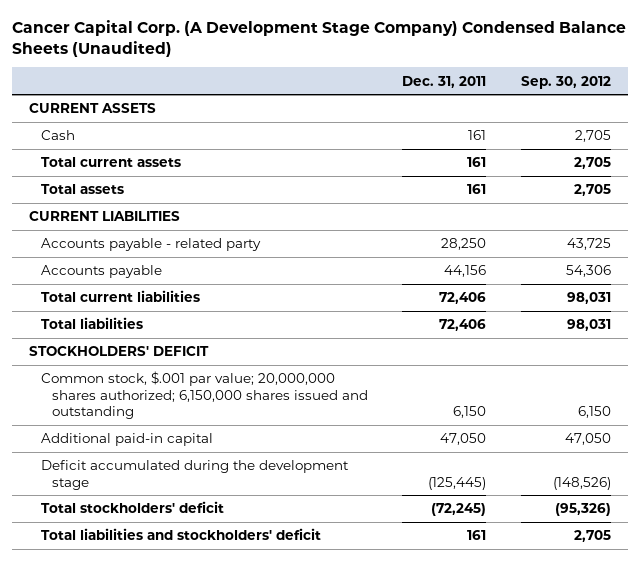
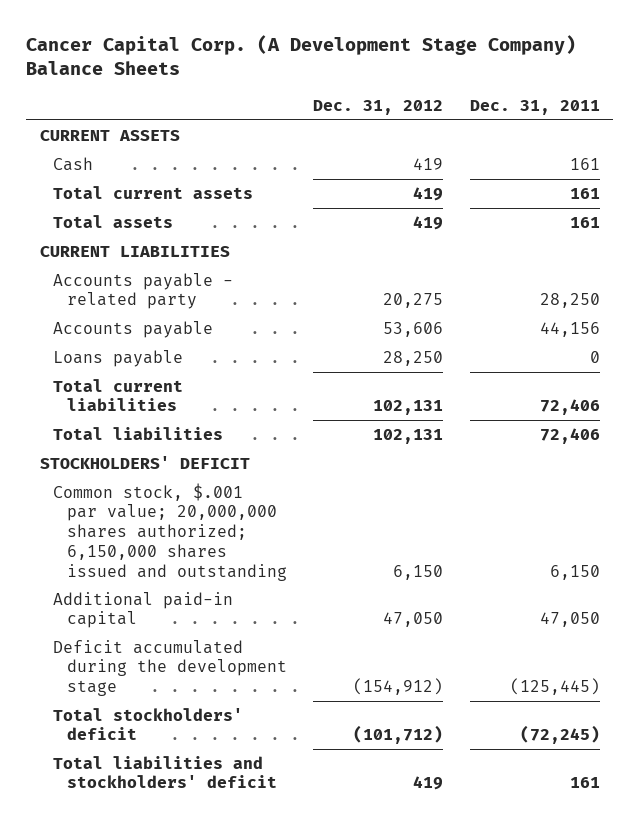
[12,20,627,57] Cancer Capital Corp. (A Development Stage Company) Condensed Balance Sheets (Unaudited) -> [26,34,577,76] Cancer Capital Corp. (A Development Stage Company) Balance Sheets
[521,75,612,89] Sep. 30, 2012 -> none
none -> [313,99,444,115] Dec. 31, 2012
none -> [53,349,184,367] Loans payable

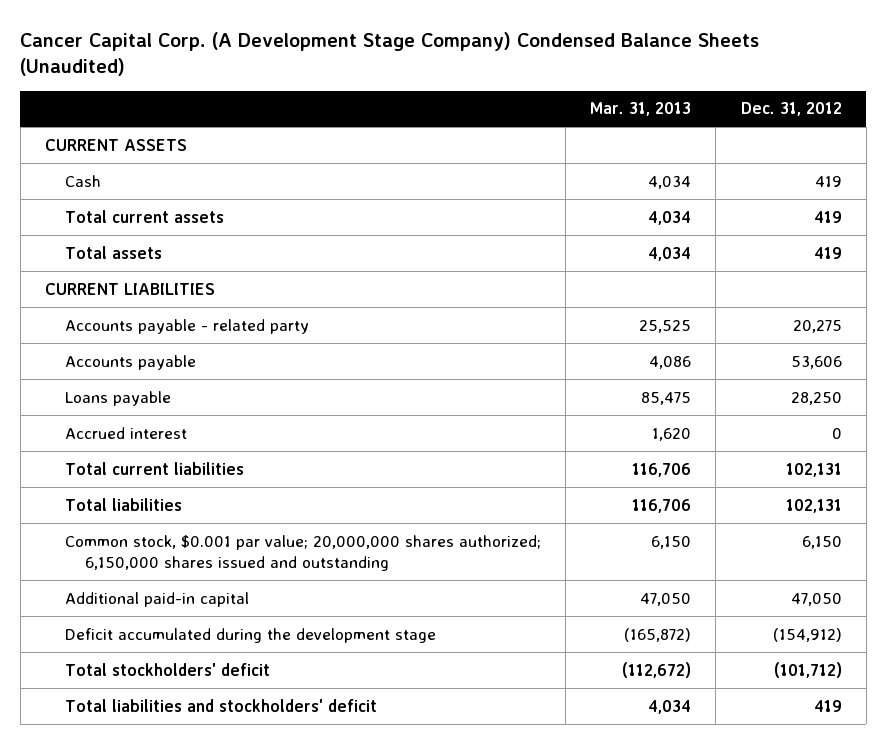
[26,34,577,76] Cancer Capital Corp. (A Development Stage Company) Balance Sheets -> [20,31,760,77] Cancer Capital Corp. (A Development Stage Company) Condensed Balance Sheets (Unaudited)
[469,99,600,115] Dec. 31, 2011 -> none
none -> [590,102,692,117] Mar. 31, 2013
none -> [64,426,187,439] Accrued interest
[39,455,250,469] STOCKHOLDERS' DEFICIT -> none
[53,482,287,581] Common stock, $.001 par value; 20,000,000 shares authorized; 6,150,000 shares issued and outstanding -> [64,534,541,572] Common stock, $0.001 par value; 20,000,000 shares authorized; 6,150,000 shares issued and outstanding

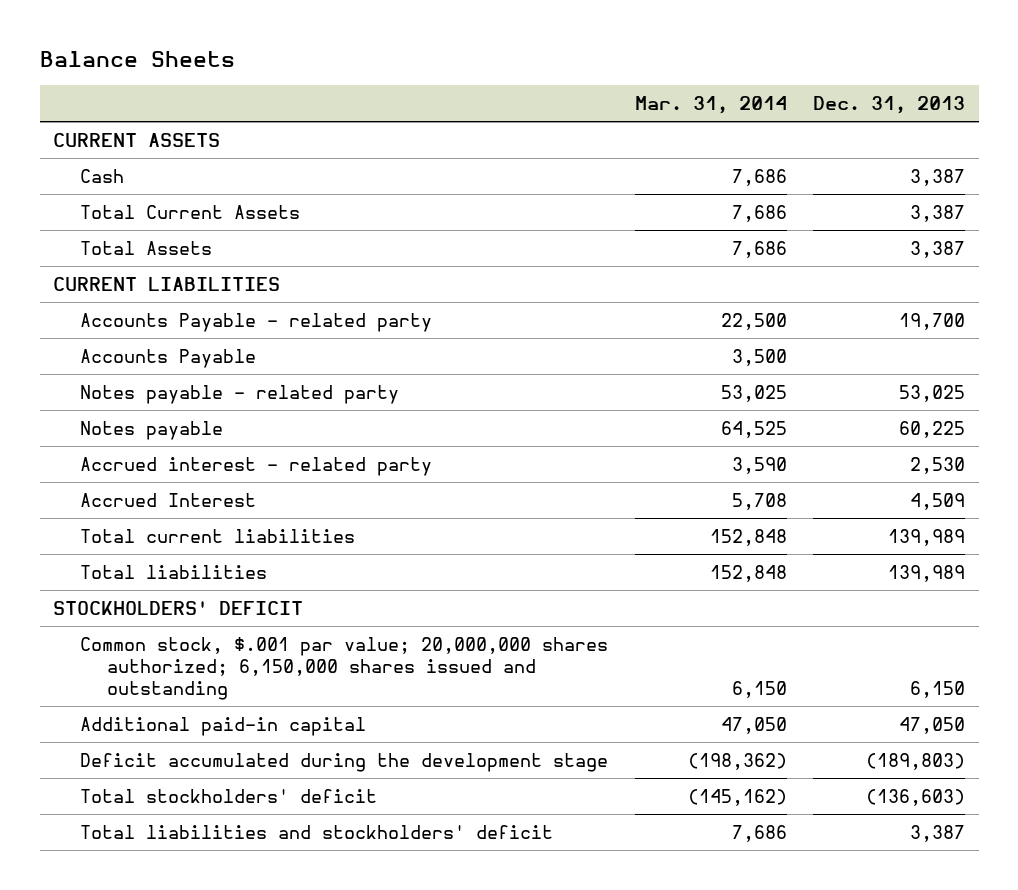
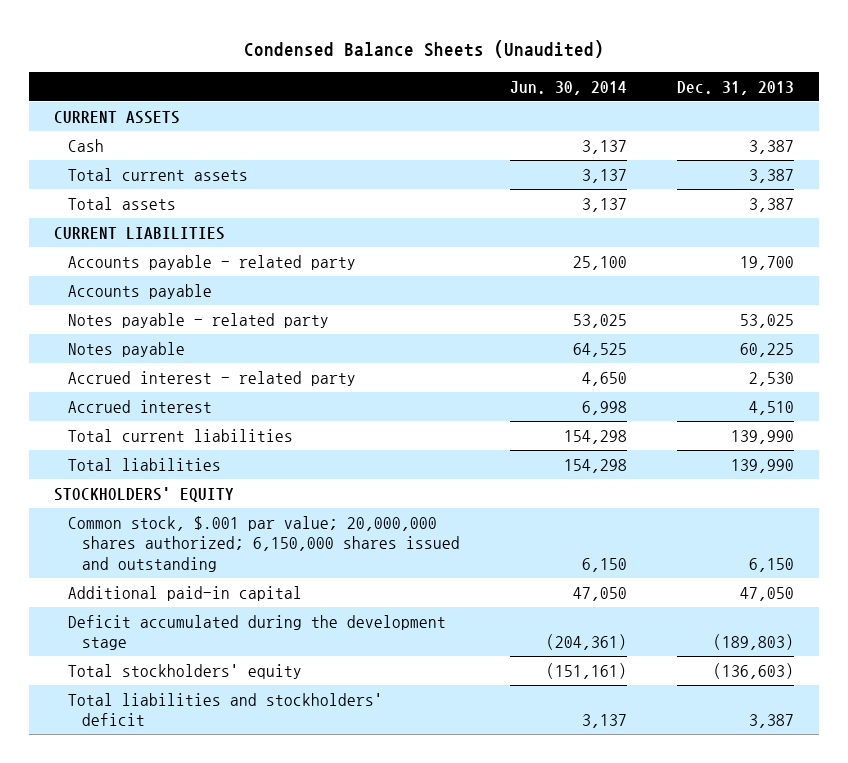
[39,51,235,68] Balance Sheets -> [244,39,605,58] Condensed Balance Sheets (Unaudited)
[634,95,787,114] Mar. 31, 2014 -> none
none -> [510,80,628,95] Jun. 30, 2014
[79,204,300,219] Total Current Assets -> [68,167,249,181] Total current assets
[79,240,212,255] Total Assets -> [68,196,177,210] Total assets
[79,312,432,332] Accounts Payable - related party -> [68,254,357,270] Accounts payable - related party
[79,348,256,368] Accounts Payable -> [68,283,213,299] Accounts payable
[79,492,256,507] Accrued Interest -> [68,399,213,413] Accrued interest
[910,492,966,510] 4,509 -> [749,400,795,415] 4,510
[888,528,966,546] 139,989 -> [731,429,795,444] 139,990
[888,564,966,582] 139,989 -> [731,458,795,473] 139,990
[52,600,303,615] STOCKHOLDERS' DEFICIT -> [54,486,235,502] STOCKHOLDERS' EQUITY
[79,788,377,803] Total stockholders' deficit -> [68,663,303,679] Total stockholders' equity

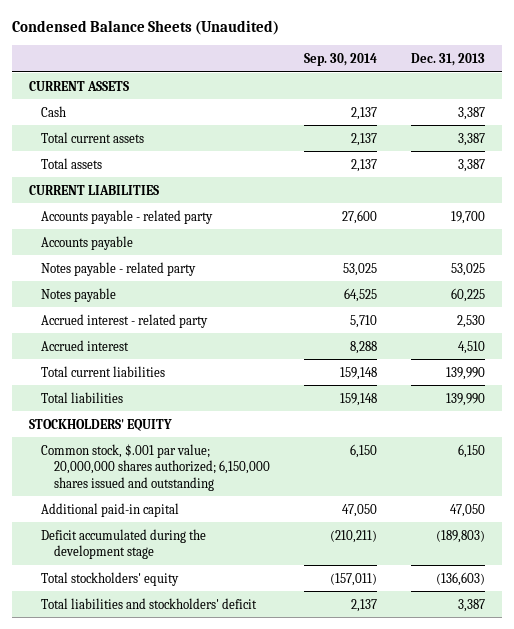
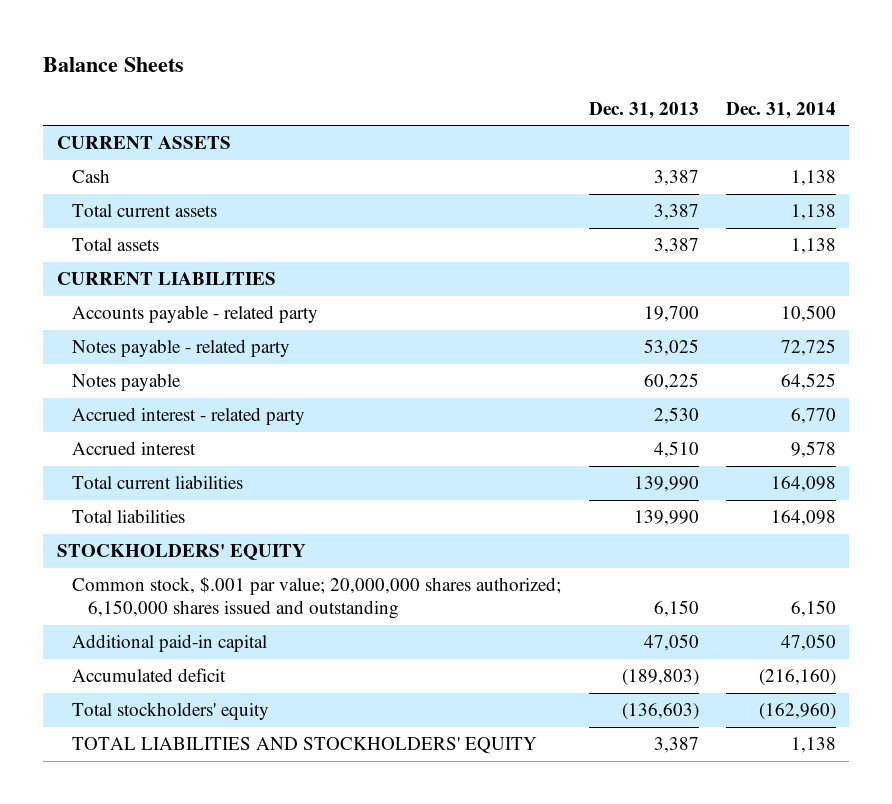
[12,20,280,36] Condensed Balance Sheets (Unaudited) -> [43,57,185,73] Balance Sheets
[303,52,377,66] Sep. 30, 2014 -> none
none -> [725,101,836,119] Dec. 31, 2014
[41,235,134,250] Accounts payable -> none
[41,528,207,560] Deficit accumulated during the development stage -> [72,668,227,683] Accumulated deficit
[41,597,258,609] Total liabilities and stockholders' deficit -> [72,737,538,755] TOTAL LIABILITIES AND STOCKHOLDERS' EQUITY

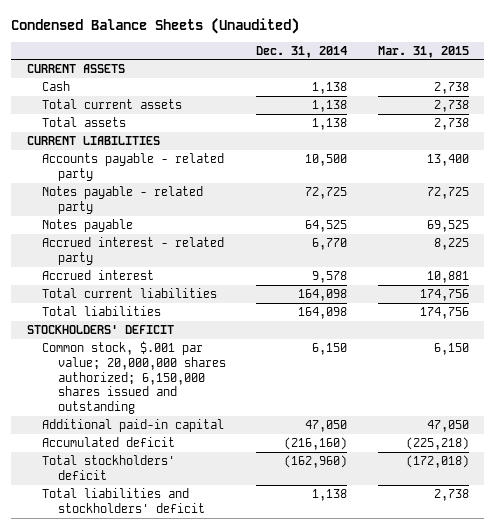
[43,57,185,73] Balance Sheets -> [11,17,300,34] Condensed Balance Sheets (Unaudited)
[588,101,699,119] Dec. 31, 2013 -> none
none -> [378,45,470,58] Mar. 31, 2015
[56,544,306,561] STOCKHOLDERS' EQUITY -> [26,325,174,335] STOCKHOLDERS' DEFICIT
[72,702,270,721] Total stockholders' equity -> [42,455,176,480] Total stockholders' deficit
[72,737,538,755] TOTAL LIABILITIES AND STOCKHOLDERS' EQUITY -> [42,488,205,513] Total liabilities and stockholders' deficit

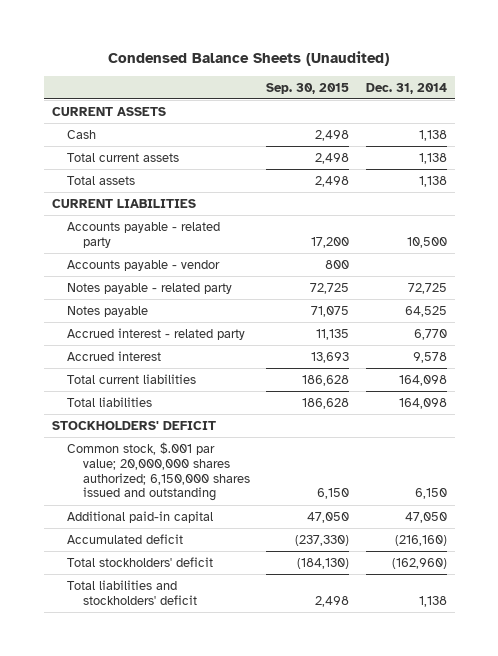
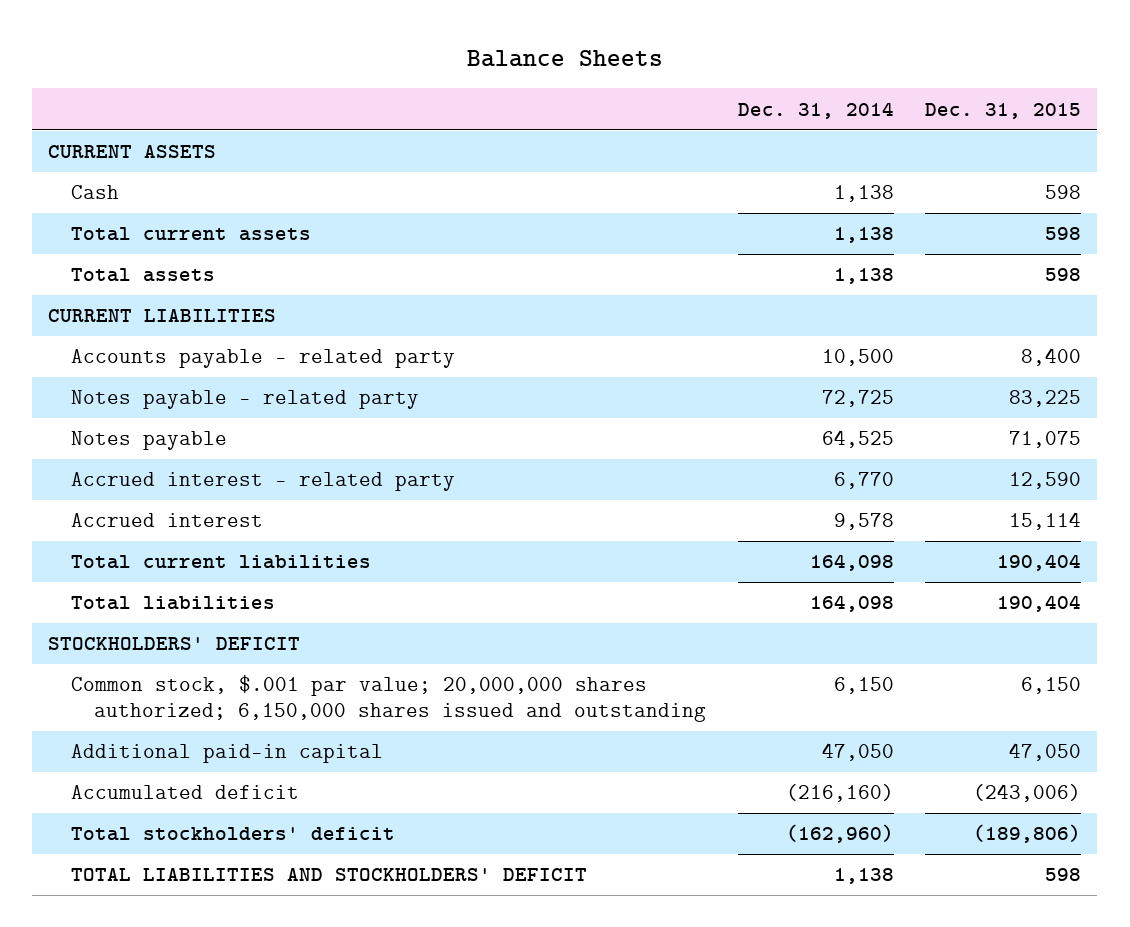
[108,51,390,67] Condensed Balance Sheets (Unaudited) -> [466,50,663,68] Balance Sheets
[266,82,350,94] Sep. 30, 2015 -> none
none -> [925,102,1082,119] Dec. 31, 2015
[67,259,221,271] Accounts payable - vendor -> none
[67,579,197,605] Total liabilities and stockholders' deficit -> [71,868,588,882] TOTAL LIABILITIES AND STOCKHOLDERS' DEFICIT

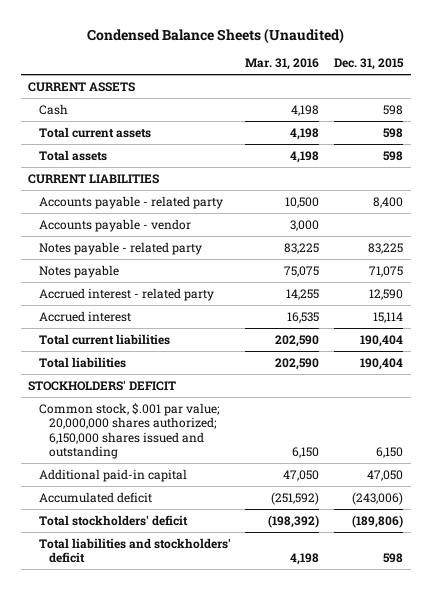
[466,50,663,68] Balance Sheets -> [86,27,344,44] Condensed Balance Sheets (Unaudited)
[737,101,894,119] Dec. 31, 2014 -> none
none -> [245,58,320,71] Mar. 31, 2016
none -> [38,218,191,232] Accounts payable - vendor
[71,868,588,882] TOTAL LIABILITIES AND STOCKHOLDERS' DEFICIT -> [38,537,231,564] Total liabilities and stockholders' deficit

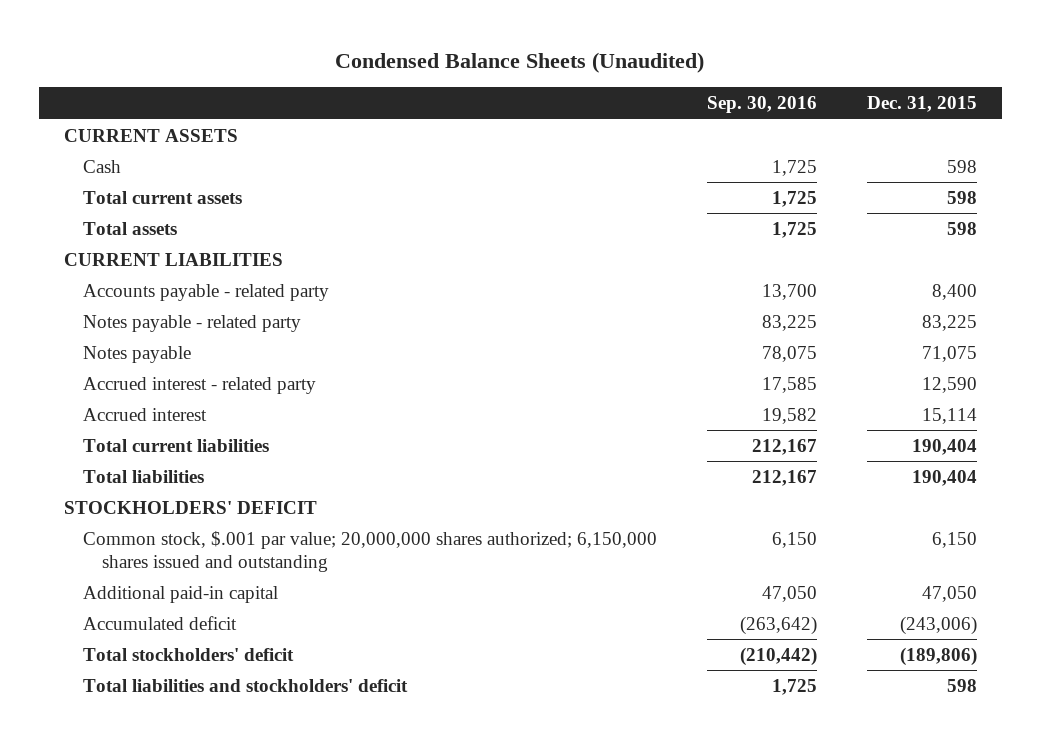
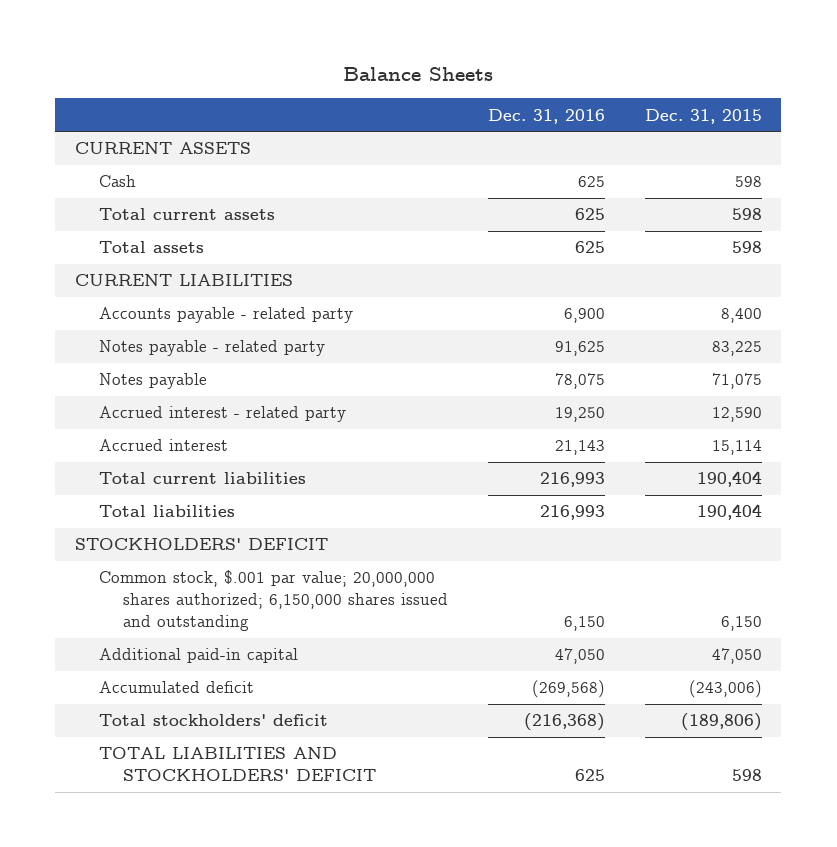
[335,52,705,74] Condensed Balance Sheets (Unaudited) -> [343,67,494,82] Balance Sheets
[706,96,817,114] Sep. 30, 2016 -> none
none -> [487,108,605,124] Dec. 31, 2016
[82,678,408,692] Total liabilities and stockholders' deficit -> [98,747,376,782] TOTAL LIABILITIES AND STOCKHOLDERS' DEFICIT

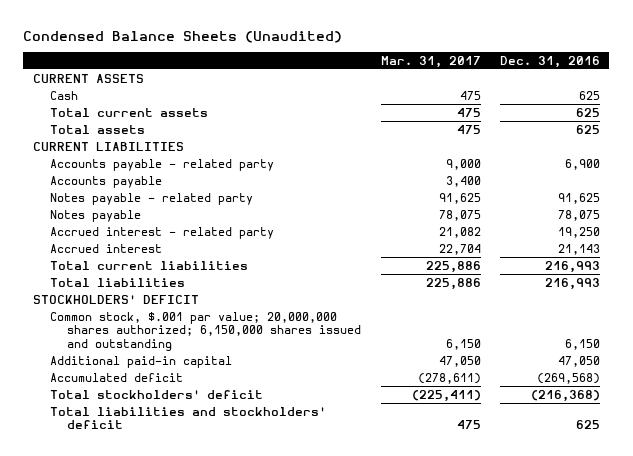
[343,67,494,82] Balance Sheets -> [23,30,343,43] Condensed Balance Sheets (Unaudited)
[644,108,762,124] Dec. 31, 2015 -> none
none -> [380,55,481,68] Mar. 31, 2017
none -> [50,175,163,188] Accounts payable
[98,747,376,782] TOTAL LIABILITIES AND STOCKHOLDERS' DEFICIT -> [50,406,327,430] Total liabilities and stockholders' deficit

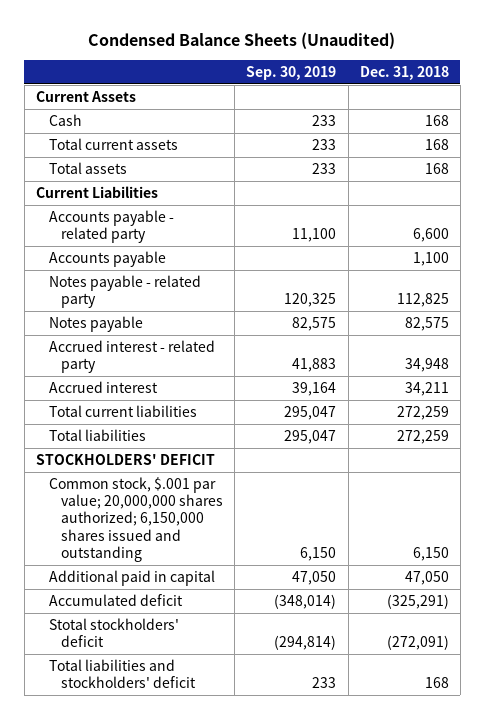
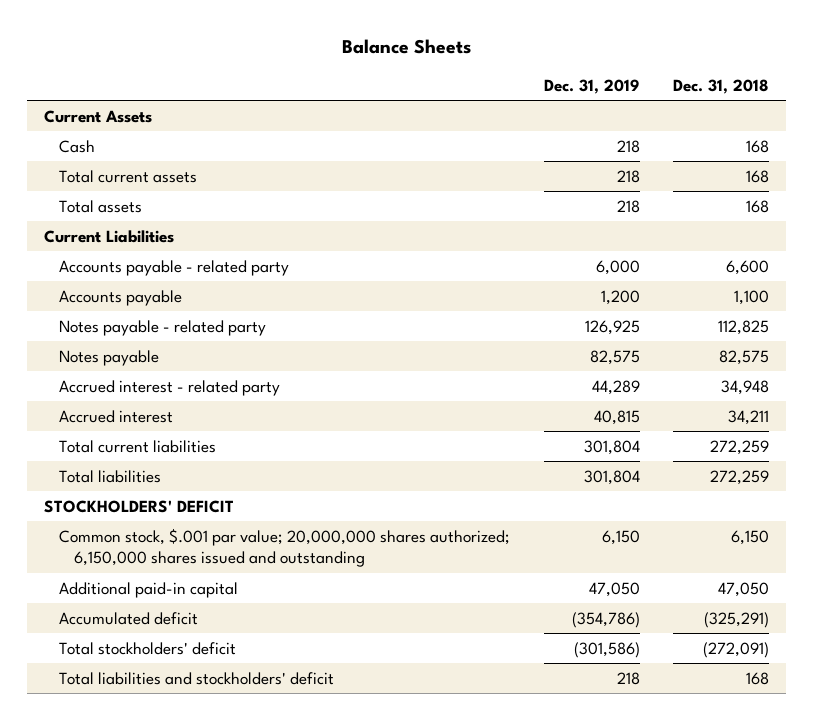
[88,31,396,49] Condensed Balance Sheets (Unaudited) -> [341,39,471,55] Balance Sheets
[246,65,337,80] Sep. 30, 2019 -> none
none -> [543,78,640,94] Dec. 31, 2019
[48,570,215,587] Additional paid in capital -> [59,581,239,598] Additional paid-in capital
[48,618,179,648] Stotal stockholders' deficit -> [59,641,237,655] Total stockholders' deficit

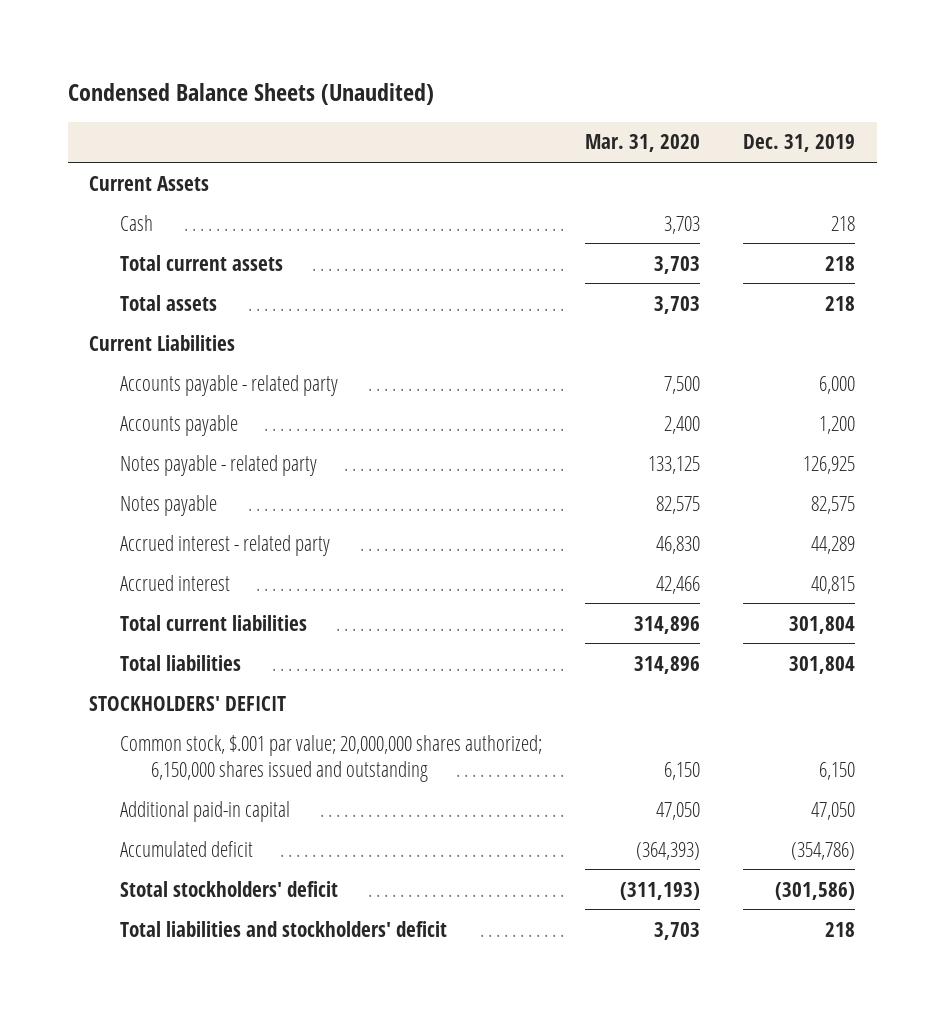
[341,39,471,55] Balance Sheets -> [67,82,434,105] Condensed Balance Sheets (Unaudited)
[673,78,770,94] Dec. 31, 2018 -> none
none -> [585,134,701,153] Mar. 31, 2020
[59,641,237,655] Total stockholders' deficit -> [120,880,339,897] Stotal stockholders' deficit

